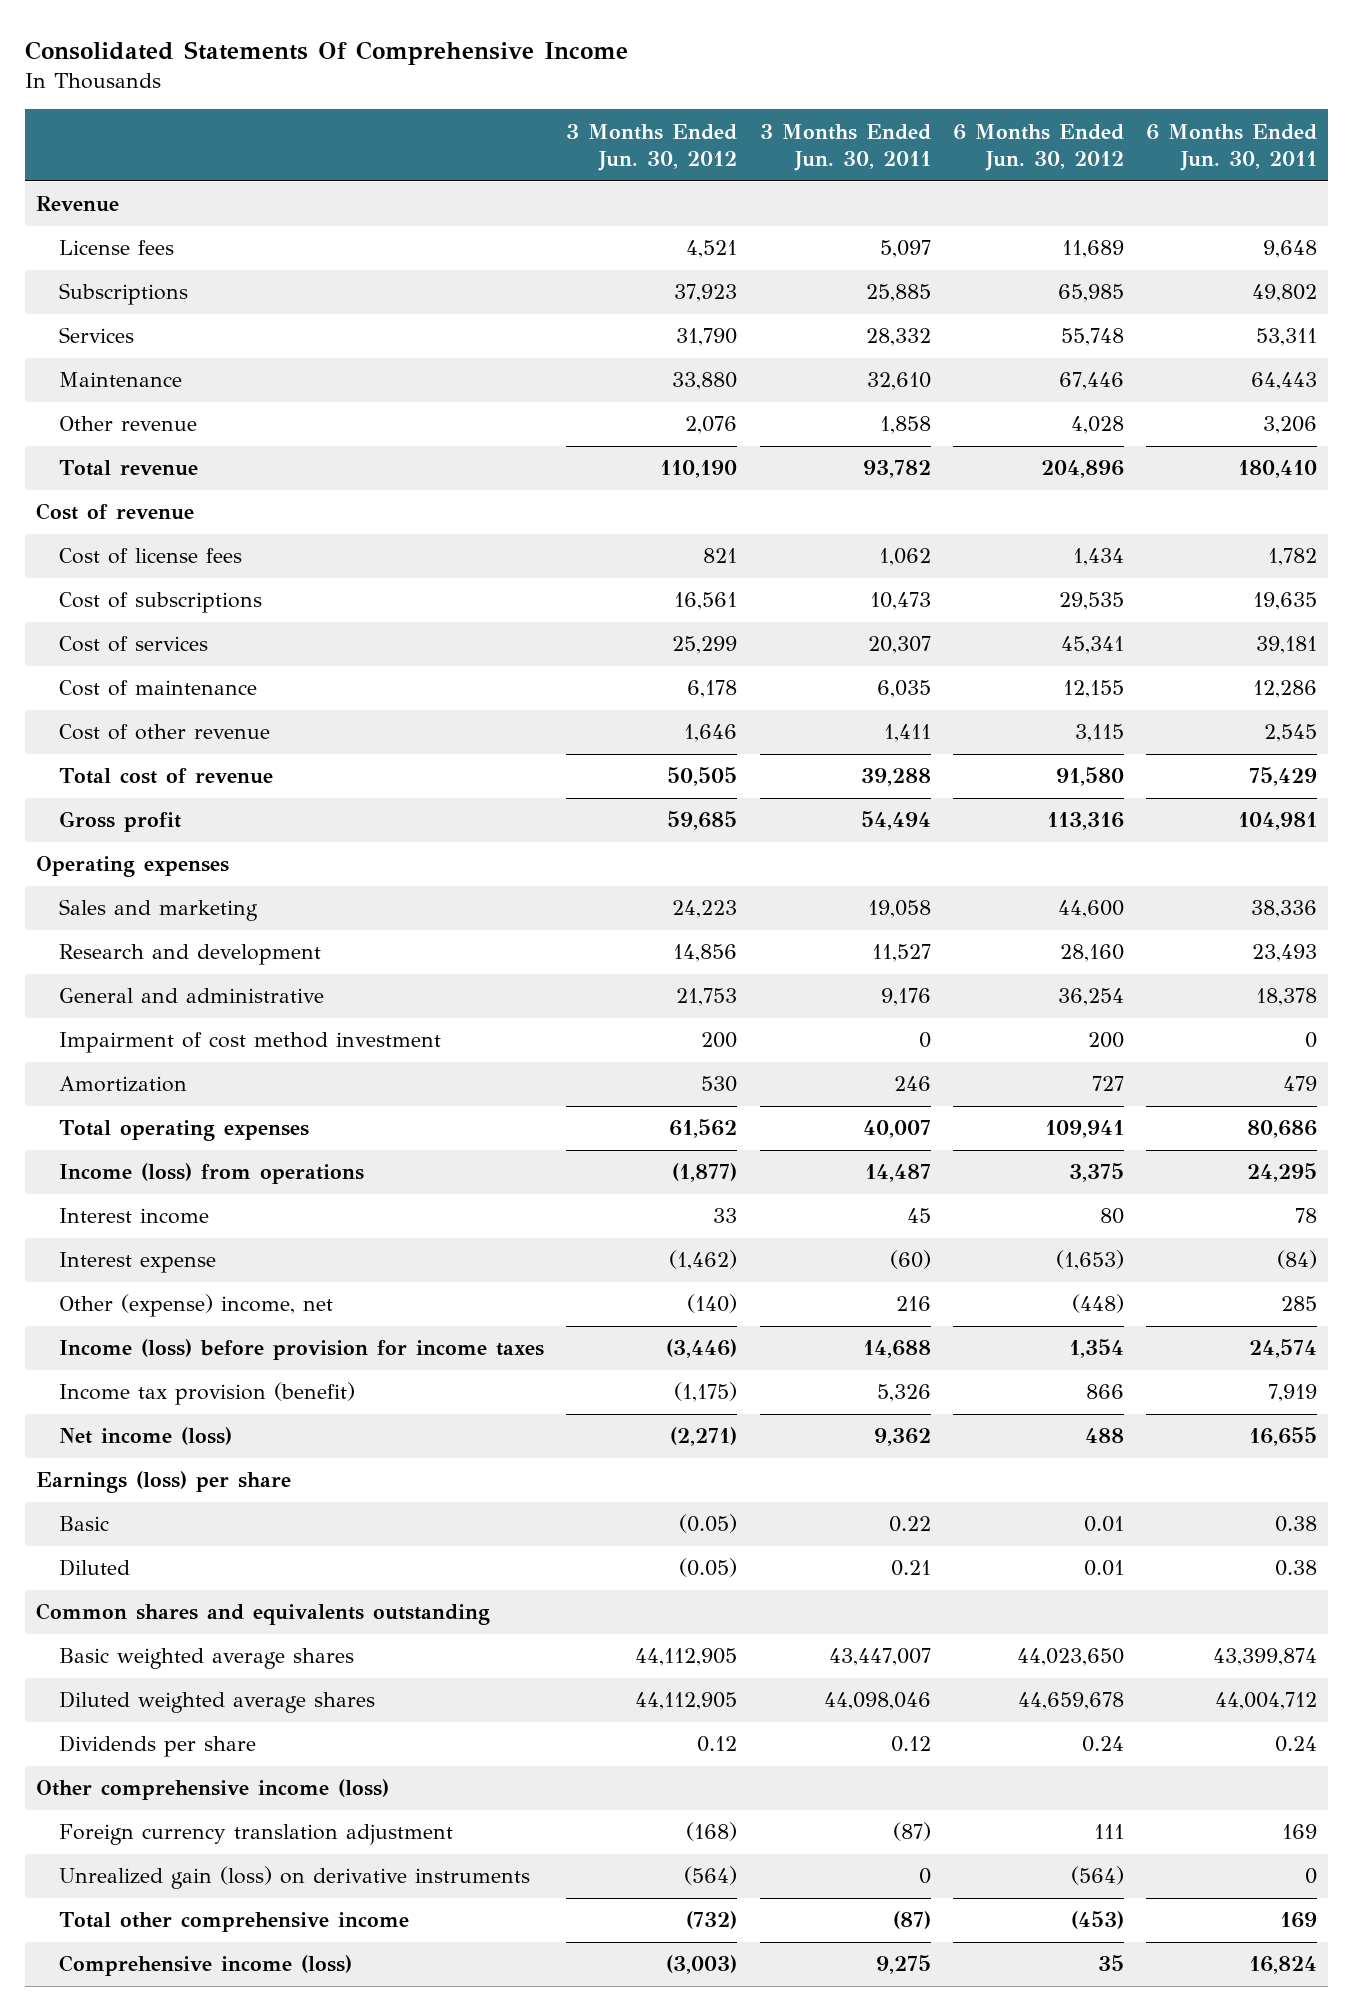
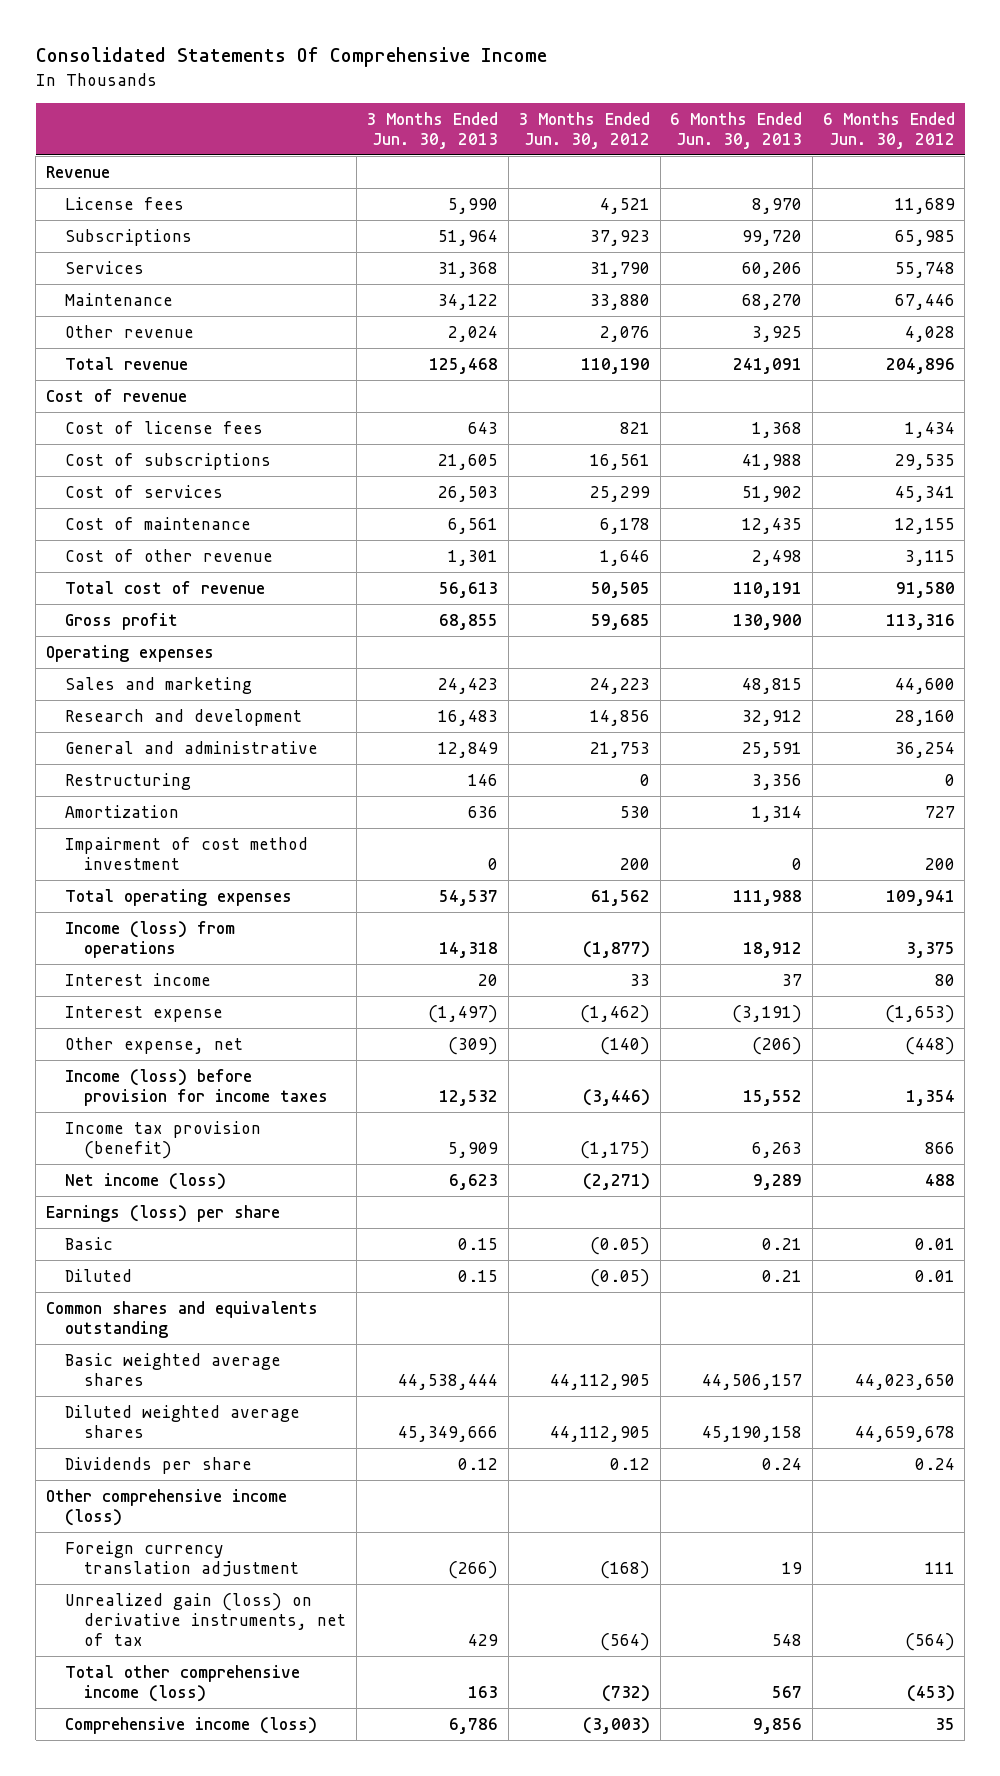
[759,123,931,172] 3 Months Ended Jun. 30, 2011 -> none
[1146,123,1318,172] 6 Months Ended Jun. 30, 2011 -> none
none -> [366,111,499,149] 3 Months Ended Jun. 30, 2013
none -> [670,111,803,149] 6 Months Ended Jun. 30, 2013
none -> [64,772,191,790] Restructuring
[59,1032,442,1054] Impairment of cost method investment -> [64,836,308,870] Impairment of cost method investment
[59,1294,334,1318] Other (expense) income, net -> [64,1036,243,1054] Other expense, net
[59,1866,531,1890] Unrealized gain (loss) on derivative instruments -> [64,1592,347,1646] Unrealized gain (loss) on derivative instruments, net of tax
[59,1912,410,1933] Total other comprehensive income -> [64,1664,300,1702] Total other comprehensive income (loss)

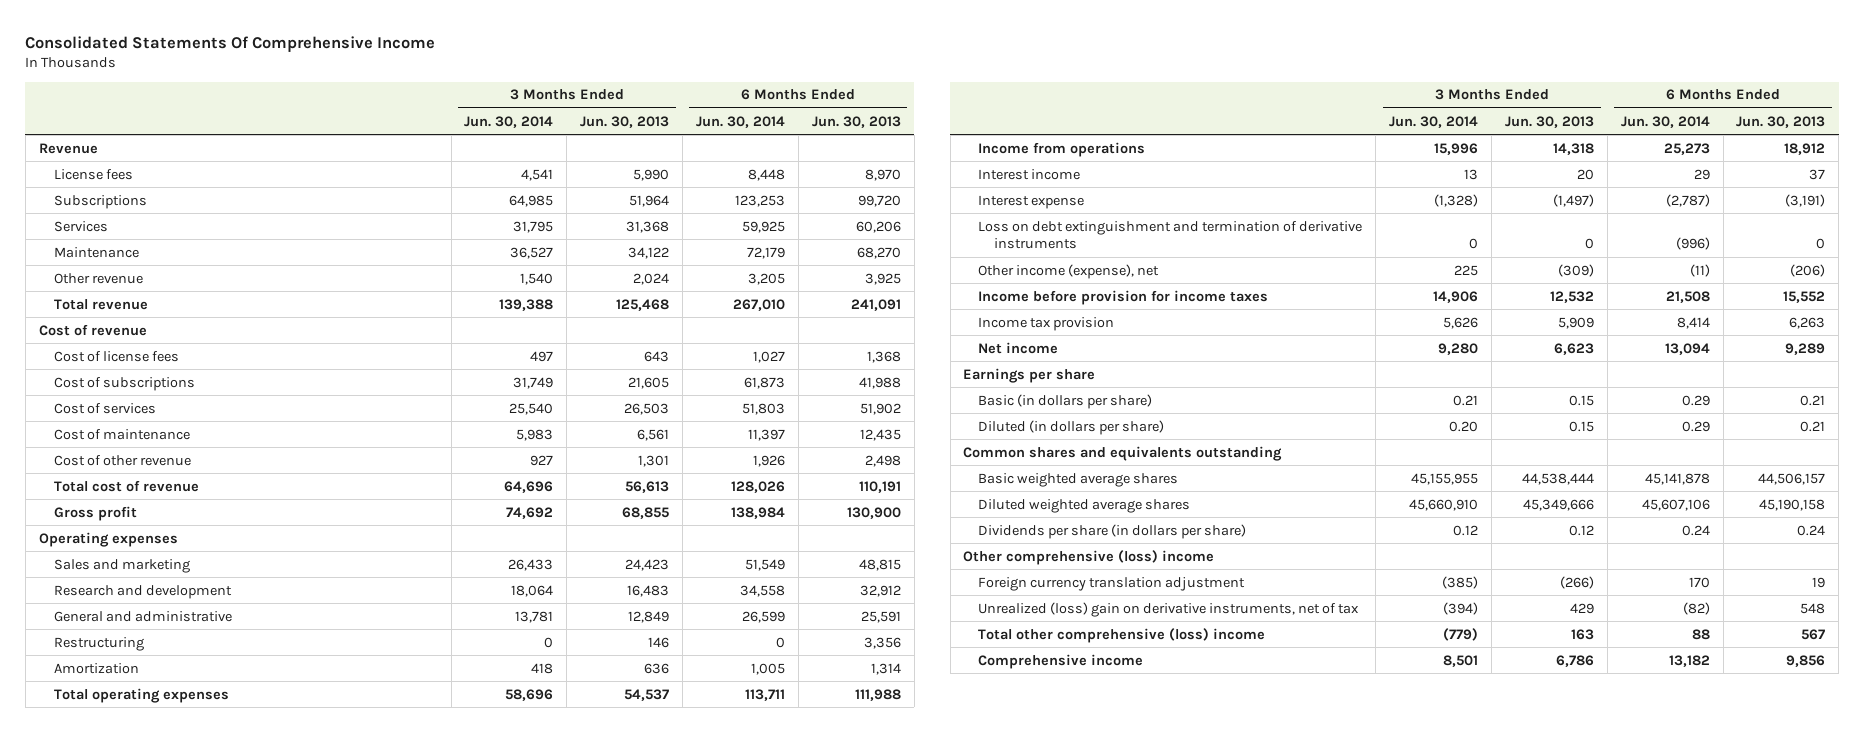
[518,111,651,149] 3 Months Ended Jun. 30, 2012 -> none
[822,111,955,149] 6 Months Ended Jun. 30, 2012 -> none
none -> [464,115,554,128] Jun. 30, 2014
none -> [695,115,785,128] Jun. 30, 2014
[64,836,308,870] Impairment of cost method investment -> none
[64,920,235,958] Income (loss) from operations -> [978,141,1146,157] Income from operations
none -> [978,220,1363,250] Loss on debt extinguishment and termination of derivative instruments
[64,1036,243,1054] Other expense, net -> [978,263,1160,279] Other income (expense), net
[64,1068,329,1106] Income (loss) before provision for income taxes -> [978,289,1269,305] Income before provision for income taxes
[64,1120,261,1159] Income tax provision (benefit) -> [978,316,1115,331] Income tax provision
[64,1172,226,1190] Net income (loss) -> [978,341,1059,354] Net income
[45,1204,280,1222] Earnings (loss) per share -> [963,367,1096,383] Earnings per share
[64,1236,113,1250] Basic -> [978,393,1153,409] Basic (in dollars per share)
[64,1268,132,1282] Diluted -> [978,419,1165,435] Diluted (in dollars per share)
[64,1456,252,1474] Dividends per share -> [978,523,1247,539] Dividends per share (in dollars per share)
[45,1488,287,1526] Other comprehensive income (loss) -> [963,549,1215,565] Other comprehensive (loss) income
[64,1592,347,1646] Unrealized gain (loss) on derivative instruments, net of tax -> [978,601,1360,617] Unrealized (loss) gain on derivative instruments, net of tax
[64,1664,300,1702] Total other comprehensive income (loss) -> [978,627,1266,643] Total other comprehensive (loss) income
[64,1716,317,1734] Comprehensive income (loss) -> [978,653,1144,669] Comprehensive income

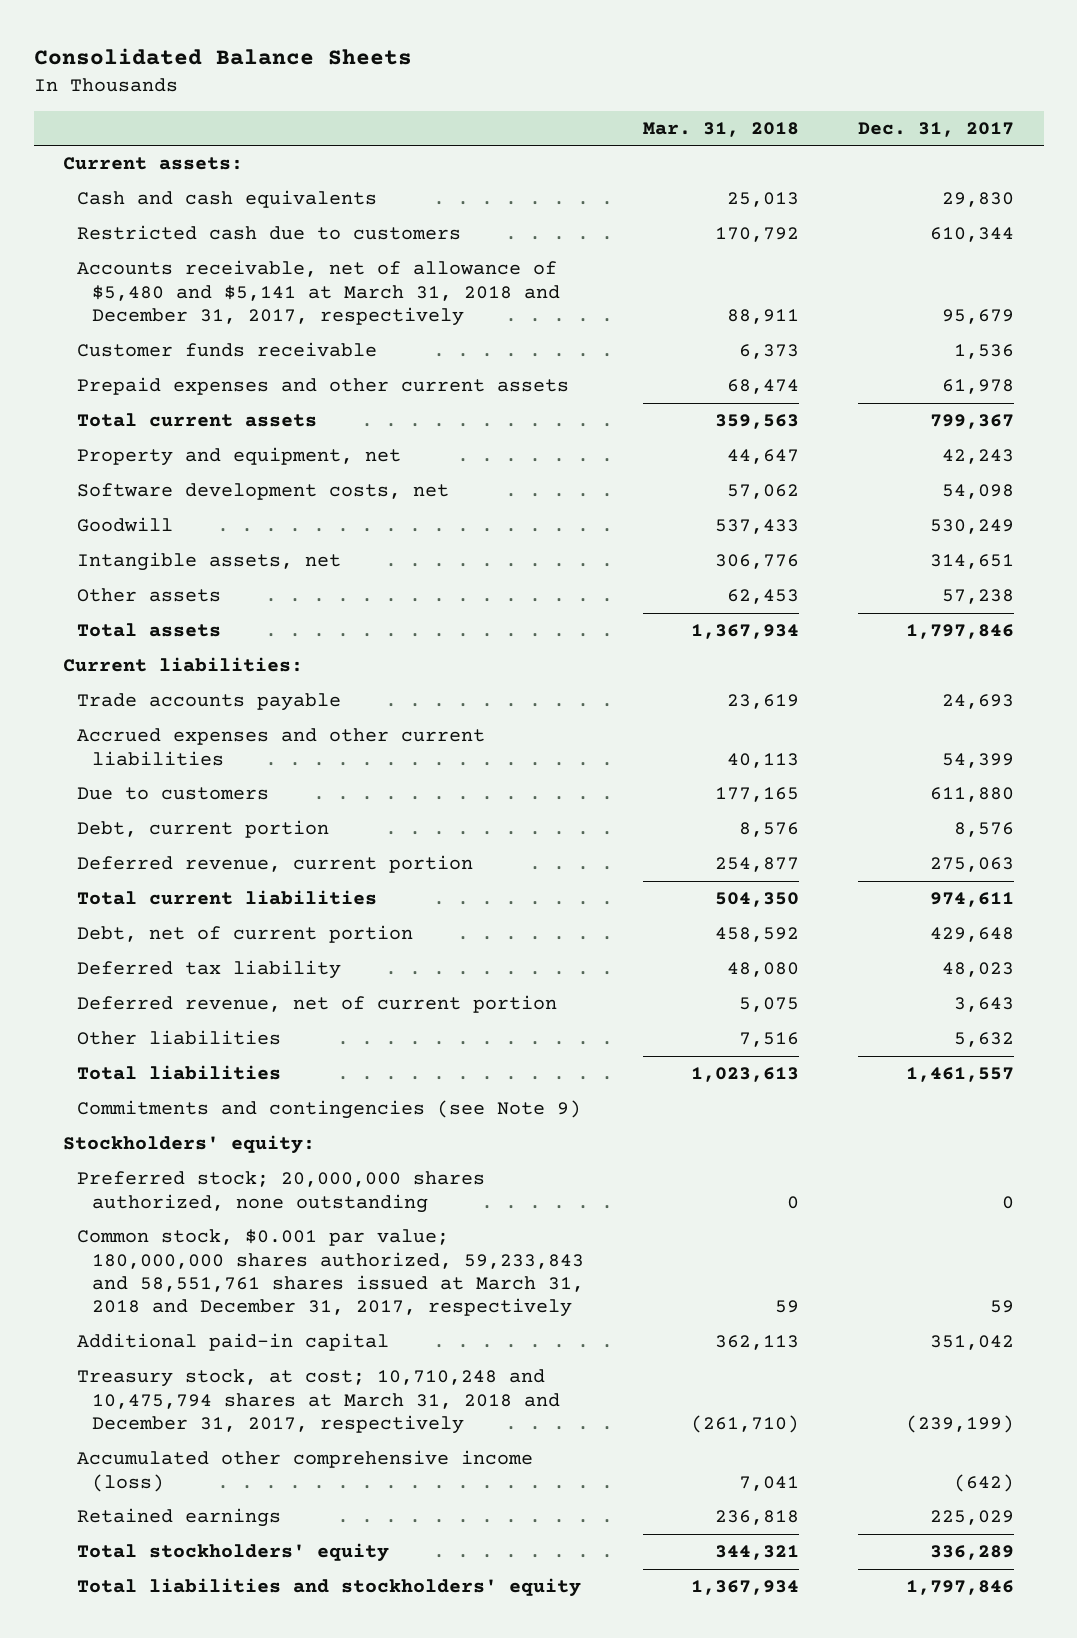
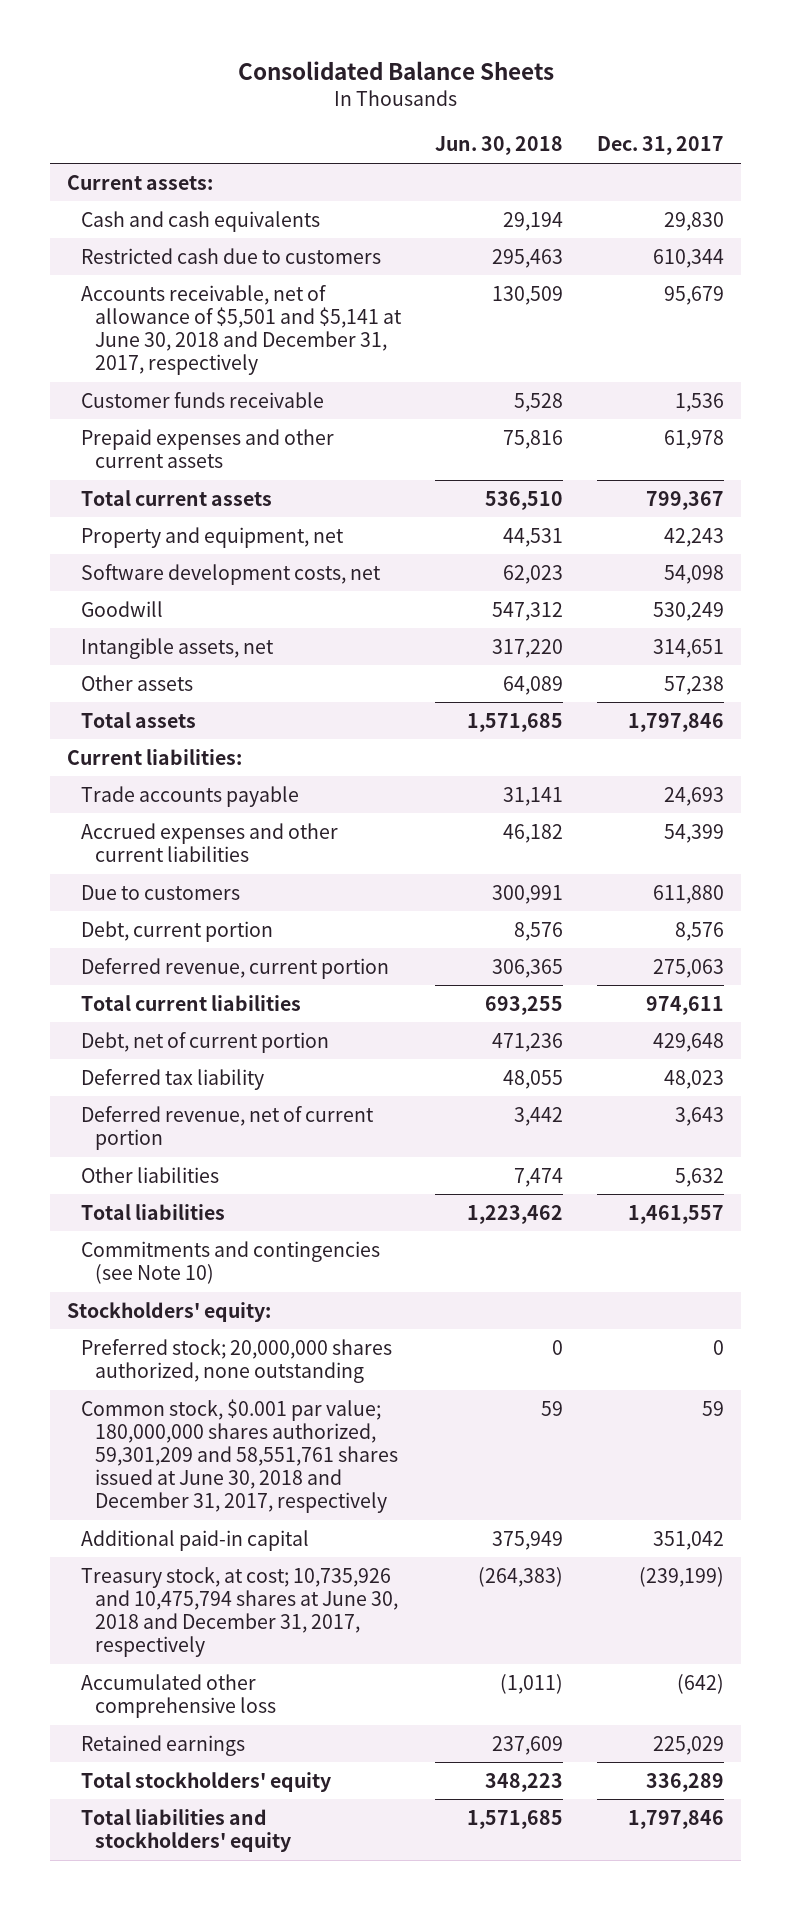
[642,121,799,137] Mar. 31, 2018 -> none
none -> [434,136,563,156] Jun. 30, 2018
[77,260,560,327] Accounts receivable, net of allowance of $5,480 and $5,141 at March 31, 2018 and December 31, 2017, respectively -> [81,284,402,376] Accounts receivable, net of allowance of $5,501 and $5,141 at June 30, 2018 and December 31, 2017, respectively
[77,1100,582,1120] Commitments and contingencies (see Note 9) -> [81,1240,381,1284] Commitments and contingencies (see Note 10)
[77,1229,584,1318] Common stock, $0.001 par value; 180,000,000 shares authorized, 59,233,843 and 58,551,761 shares issued at March 31, 2018 and December 31, 2017, respectively -> [81,1398,398,1514] Common stock, $0.001 par value; 180,000,000 shares authorized, 59,301,209 and 58,551,761 shares issued at June 30, 2018 and December 31, 2017, respectively
[77,1369,560,1435] Treasury stock, at cost; 10,710,248 and 10,475,794 shares at March 31, 2018 and December 31, 2017, respectively -> [81,1566,398,1658] Treasury stock, at cost; 10,735,926 and 10,475,794 shares at June 30, 2018 and December 31, 2017, respectively
[77,1450,534,1492] Accumulated other comprehensive income (loss) -> [81,1673,276,1718] Accumulated other comprehensive loss

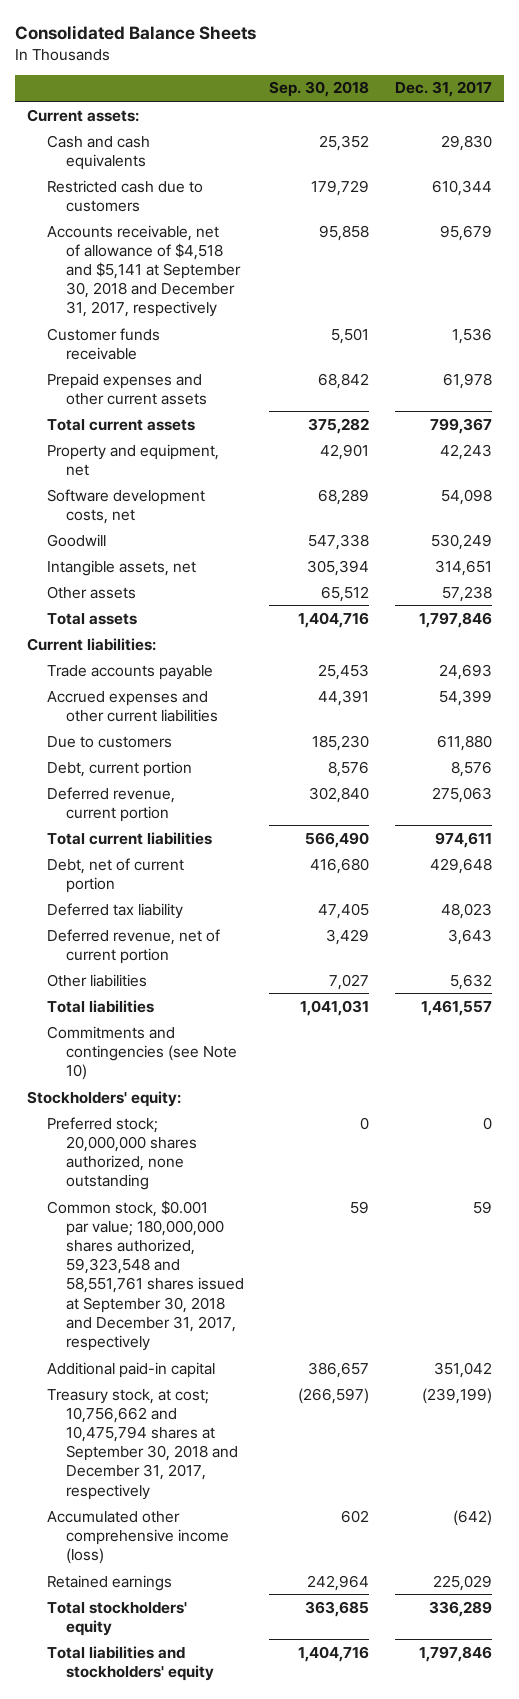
[434,136,563,156] Jun. 30, 2018 -> none
none -> [269,81,370,98] Sep. 30, 2018
[81,284,402,376] Accounts receivable, net of allowance of $5,501 and $5,141 at June 30, 2018 and December 31, 2017, respectively -> [46,224,242,318] Accounts receivable, net of allowance of $4,518 and $5,141 at September 30, 2018 and December 31, 2017, respectively
[81,1398,398,1514] Common stock, $0.001 par value; 180,000,000 shares authorized, 59,301,209 and 58,551,761 shares issued at June 30, 2018 and December 31, 2017, respectively -> [46,1199,245,1351] Common stock, $0.001 par value; 180,000,000 shares authorized, 59,323,548 and 58,551,761 shares issued at September 30, 2018 and December 31, 2017, respectively
[81,1566,398,1658] Treasury stock, at cost; 10,735,926 and 10,475,794 shares at June 30, 2018 and December 31, 2017, respectively -> [46,1388,239,1500] Treasury stock, at cost; 10,756,662 and 10,475,794 shares at September 30, 2018 and December 31, 2017, respectively
[81,1673,276,1718] Accumulated other comprehensive loss -> [46,1510,230,1564] Accumulated other comprehensive income (loss)

